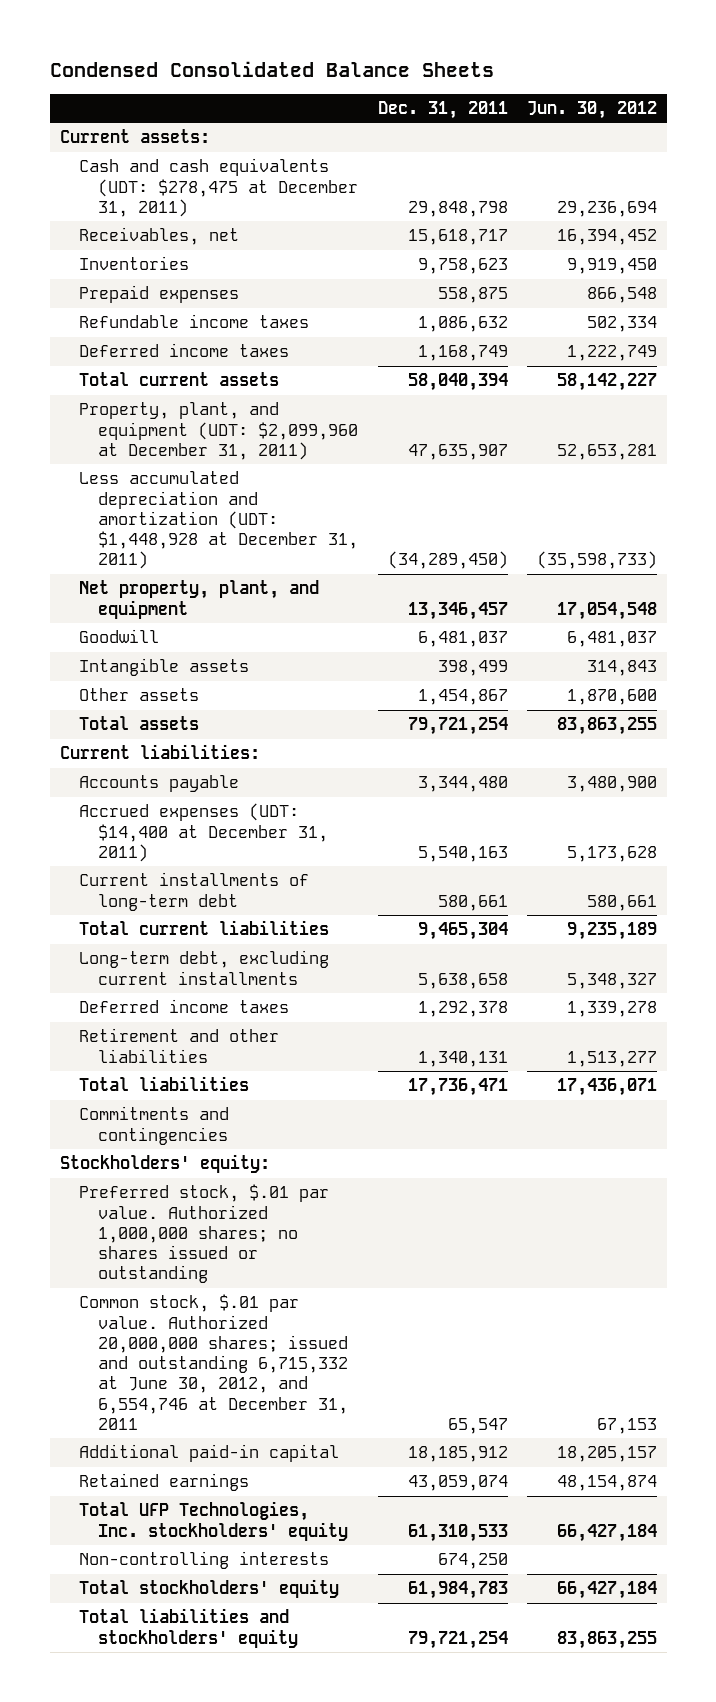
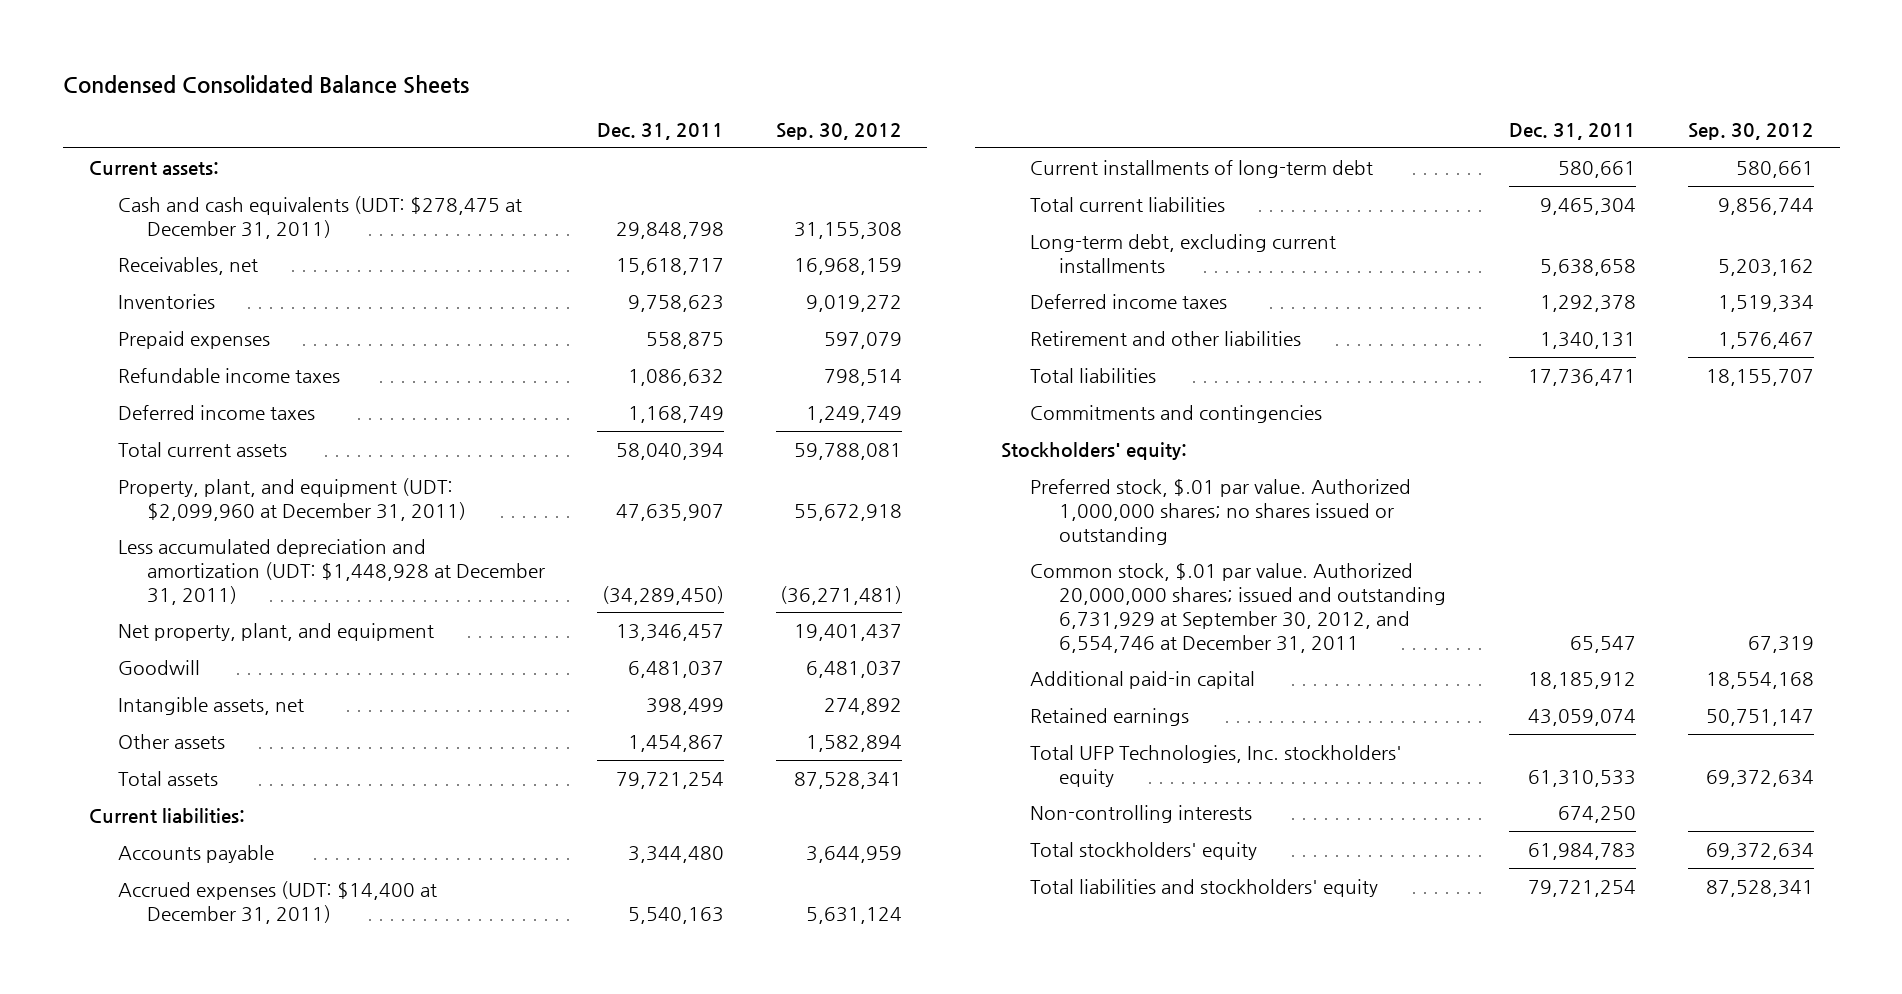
[526,101,657,120] Jun. 30, 2012 -> none
none -> [775,123,902,141] Sep. 30, 2012
[78,658,249,677] Intangible assets -> [117,696,304,715] Intangible assets, net
[78,1294,349,1430] Common stock, $.01 par value. Authorized 20,000,000 shares; issued and outstanding 6,715,332 at June 30, 2012, and 6,554,746 at December 31, 2011 -> [1029,562,1447,653] Common stock, $.01 par value. Authorized 20,000,000 shares; issued and outstanding 6,731,929 at September 30, 2012, and 6,554,746 at December 31, 2011

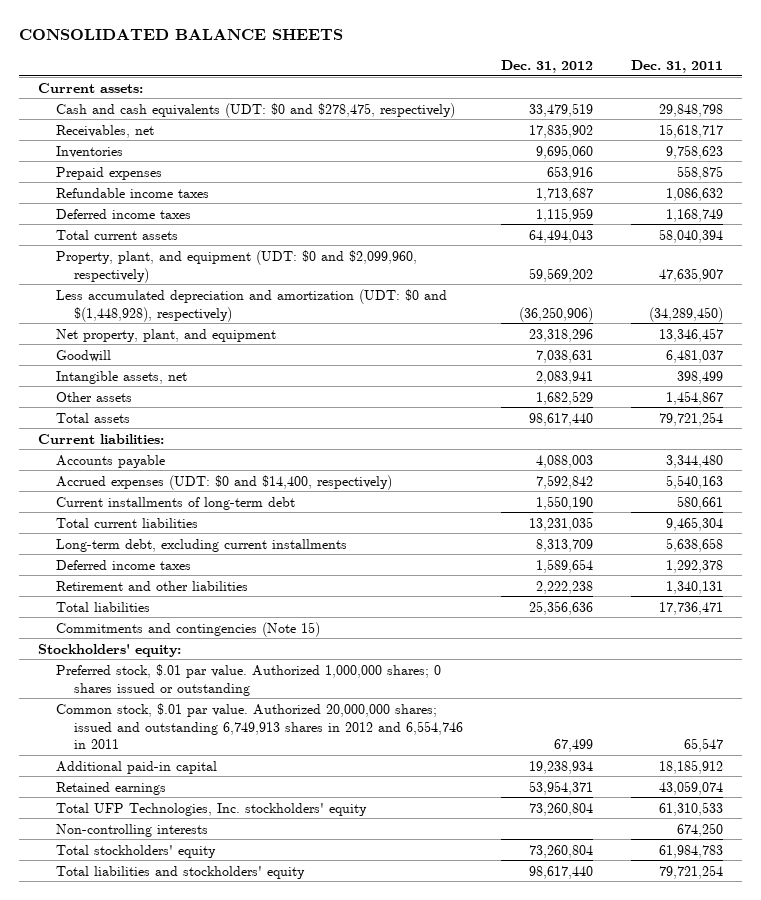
[62,75,469,95] Condensed Consolidated Balance Sheets -> [18,29,343,41] CONSOLIDATED BALANCE SHEETS
[775,123,902,141] Sep. 30, 2012 -> none
none -> [501,60,594,74] Dec. 31, 2012
[117,195,522,239] Cash and cash equivalents (UDT: $278,475 at December 31, 2011) -> [55,102,455,118] Cash and cash equivalents (UDT: $0 and $278,475, respectively)
[117,477,466,521] Property, plant, and equipment (UDT: $2,099,960 at December 31, 2011) -> [55,249,417,283] Property, plant, and equipment (UDT: $0 and $2,099,960, respectively)
[117,538,545,605] Less accumulated depreciation and amortization (UDT: $1,448,928 at December 31, 2011) -> [55,288,447,322] Less accumulated depreciation and amortization (UDT: $0 and $(1,448,928), respectively)
[117,880,437,924] Accrued expenses (UDT: $14,400 at December 31, 2011) -> [55,474,392,490] Accrued expenses (UDT: $0 and $14,400, respectively)
[1029,404,1322,423] Commitments and contingencies -> [55,621,320,637] Commitments and contingencies (Note 15)
[1029,478,1411,545] Preferred stock, $.01 par value. Authorized 1,000,000 shares; no shares issued or outstanding -> [55,663,441,696] Preferred stock, $.01 par value. Authorized 1,000,000 shares; 0 shares issued or outstanding
[1029,562,1447,653] Common stock, $.01 par value. Authorized 20,000,000 shares; issued and outstanding 6,731,929 at September 30, 2012, and 6,554,746 at December 31, 2011 -> [55,702,463,750] Common stock, $.01 par value. Authorized 20,000,000 shares; issued and outstanding 6,749,913 shares in 2012 and 6,554,746 in 2011

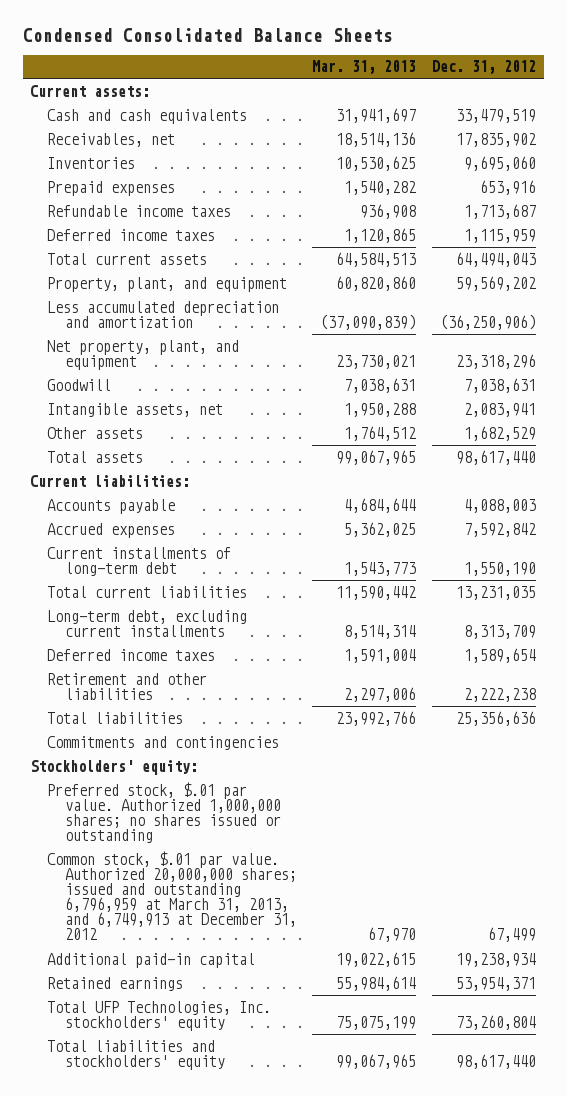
[18,29,343,41] CONSOLIDATED BALANCE SHEETS -> [22,28,393,43] Condensed Consolidated Balance Sheets
[631,60,724,74] Dec. 31, 2011 -> none
none -> [312,60,417,75] Mar. 31, 2013
[55,102,455,118] Cash and cash equivalents (UDT: $0 and $278,475, respectively) -> [47,108,248,124] Cash and cash equivalents
[55,249,417,283] Property, plant, and equipment (UDT: $0 and $2,099,960, respectively) -> [47,276,288,292] Property, plant, and equipment
[55,288,447,322] Less accumulated depreciation and amortization (UDT: $0 and $(1,448,928), respectively) -> [47,300,280,328] Less accumulated depreciation and amortization
[55,474,392,490] Accrued expenses (UDT: $0 and $14,400, respectively) -> [47,522,176,538] Accrued expenses
[55,621,320,637] Commitments and contingencies (Note 15) -> [47,735,280,750] Commitments and contingencies
[55,663,441,696] Preferred stock, $.01 par value. Authorized 1,000,000 shares; 0 shares issued or outstanding -> [47,781,281,844] Preferred stock, $.01 par value. Authorized 1,000,000 shares; no shares issued or outstanding
[55,702,463,750] Common stock, $.01 par value. Authorized 20,000,000 shares; issued and outstanding 6,749,913 shares in 2012 and 6,554,746 in 2011 -> [47,850,297,941] Common stock, $.01 par value. Authorized 20,000,000 shares; issued and outstanding 6,796,959 at March 31, 2013, and 6,749,913 at December 31, 2012
[55,823,208,837] Non-controlling interests -> none
[55,844,216,858] Total stockholders' equity -> none

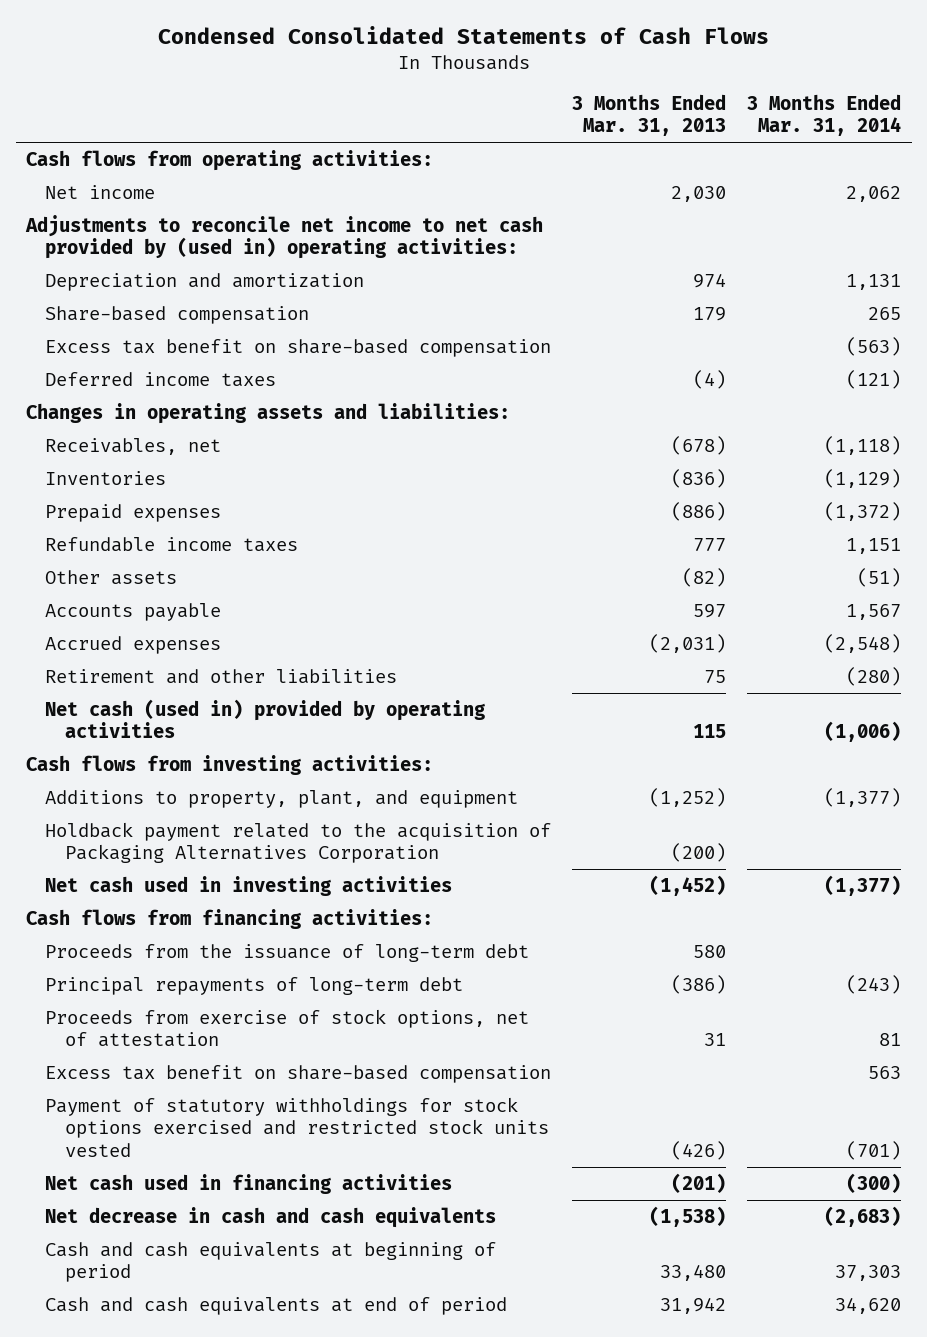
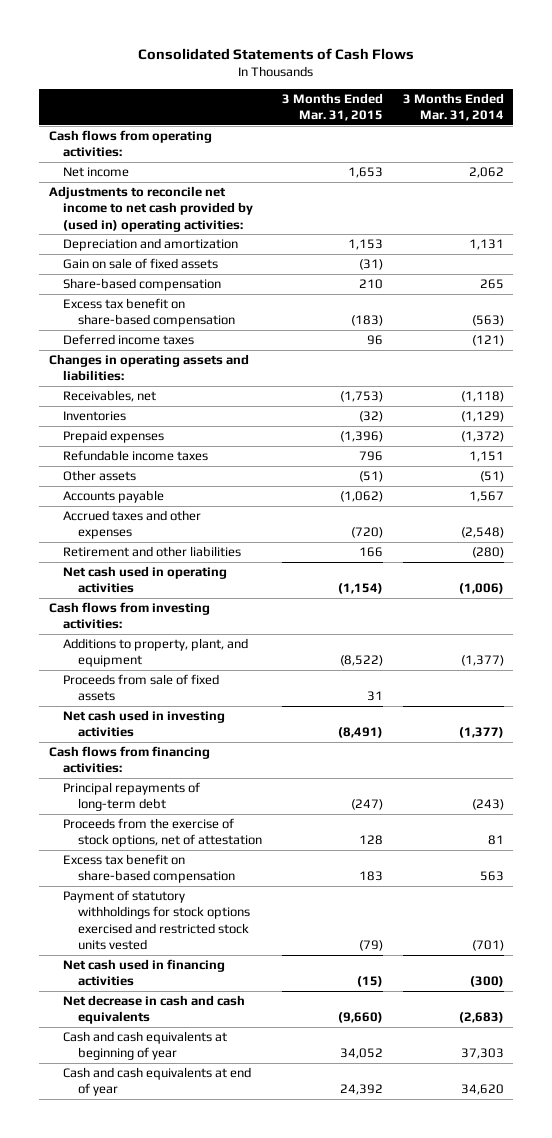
[157,25,769,44] Condensed Consolidated Statements of Cash Flows -> [138,47,415,60] Consolidated Statements of Cash Flows
[572,93,727,137] 3 Months Ended Mar. 31, 2013 -> none
none -> [281,92,383,121] 3 Months Ended Mar. 31, 2015
none -> [63,258,219,270] Gain on sale of fixed assets
[45,635,222,654] Accrued expenses -> [63,510,202,540] Accrued taxes and other expenses
[45,698,486,739] Net cash (used in) provided by operating activities -> [63,566,228,594] Net cash used in operating activities
[45,821,552,864] Holdback payment related to the acquisition of Packaging Alternatives Corporation -> none
none -> [63,674,220,702] Proceeds from sale of fixed assets
[45,943,530,962] Proceeds from the issuance of long-term debt -> none
[45,1008,530,1048] Proceeds from exercise of stock options, net of attestation -> [63,818,263,848] Proceeds from the exercise of stock options, net of attestation
[45,1241,497,1283] Cash and cash equivalents at beginning of period -> [63,1031,228,1061] Cash and cash equivalents at beginning of year
[45,1296,508,1315] Cash and cash equivalents at end of period -> [63,1067,252,1097] Cash and cash equivalents at end of year

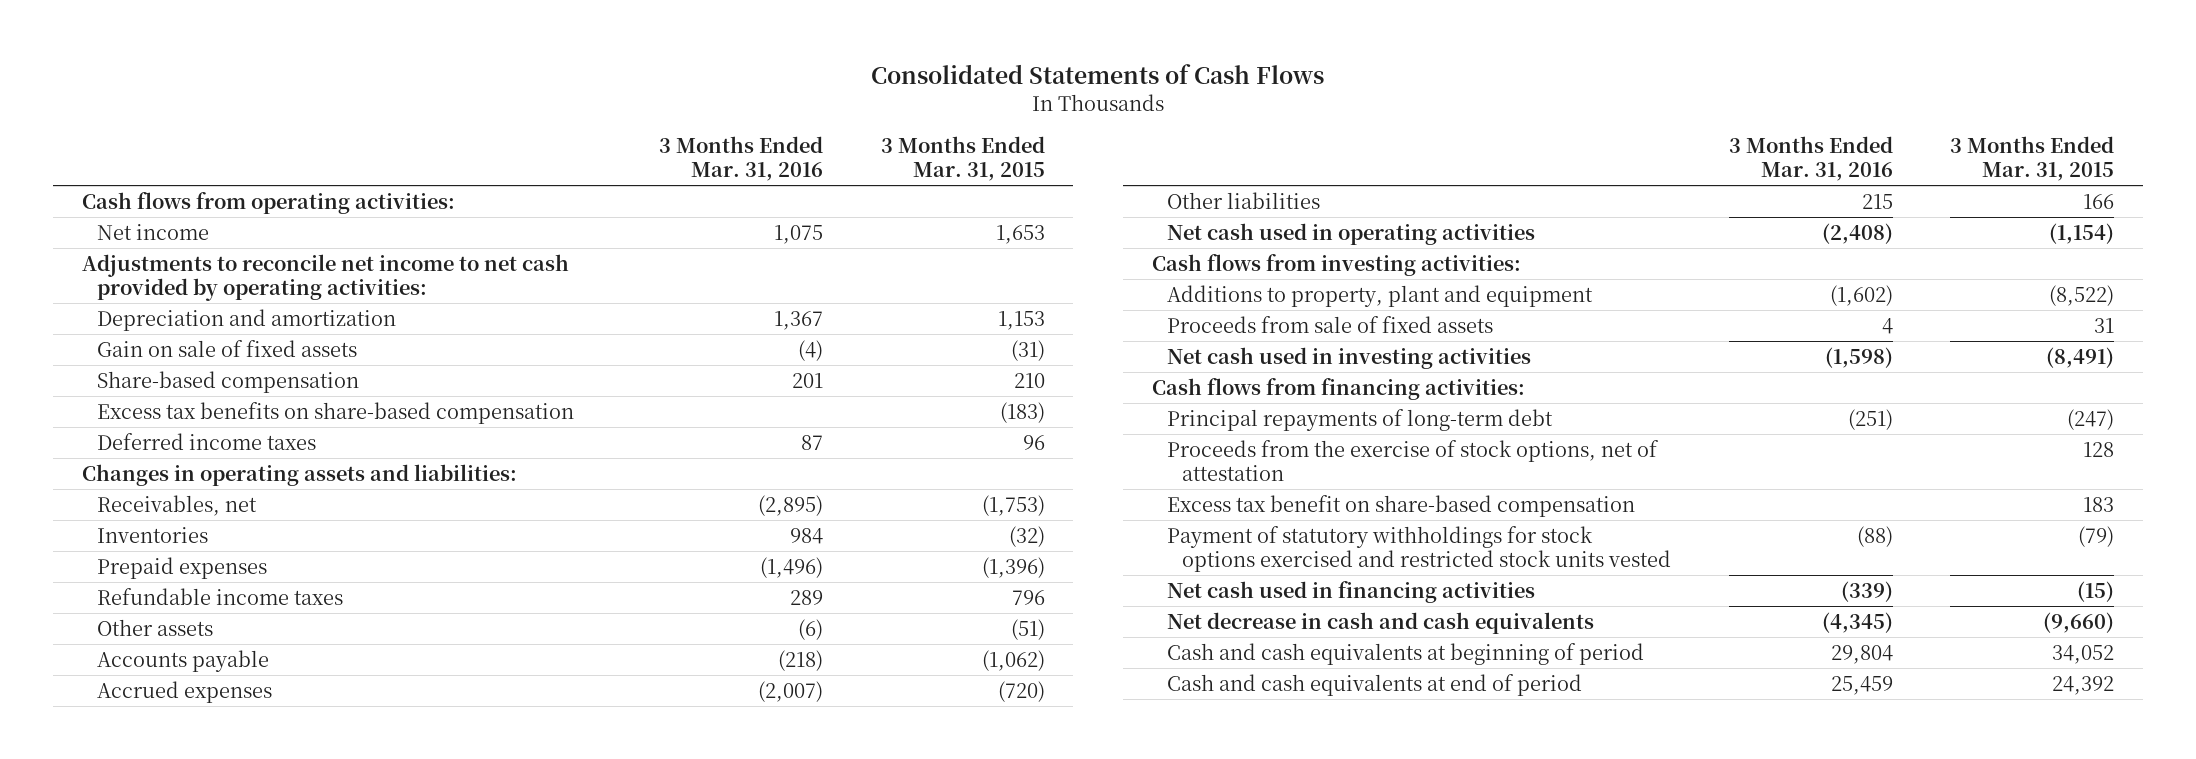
[402,92,504,121] 3 Months Ended Mar. 31, 2014 -> none
none -> [658,135,823,182] 3 Months Ended Mar. 31, 2016
[48,186,254,232] Adjustments to reconcile net income to net cash provided by (used in) operating activities: -> [81,253,569,301] Adjustments to reconcile net income to net cash provided by operating activities:
[63,298,236,328] Excess tax benefit on share-based compensation -> [97,401,575,424] Excess tax benefits on share-based compensation
[63,510,202,540] Accrued taxes and other expenses -> [97,680,273,703] Accrued expenses
[63,546,242,558] Retirement and other liabilities -> [1166,191,1320,209] Other liabilities
[63,638,249,668] Additions to property, plant, and equipment -> [1166,284,1593,307] Additions to property, plant and equipment
[63,1031,228,1061] Cash and cash equivalents at beginning of year -> [1166,642,1644,665] Cash and cash equivalents at beginning of period
[63,1067,252,1097] Cash and cash equivalents at end of year -> [1166,673,1582,696] Cash and cash equivalents at end of period

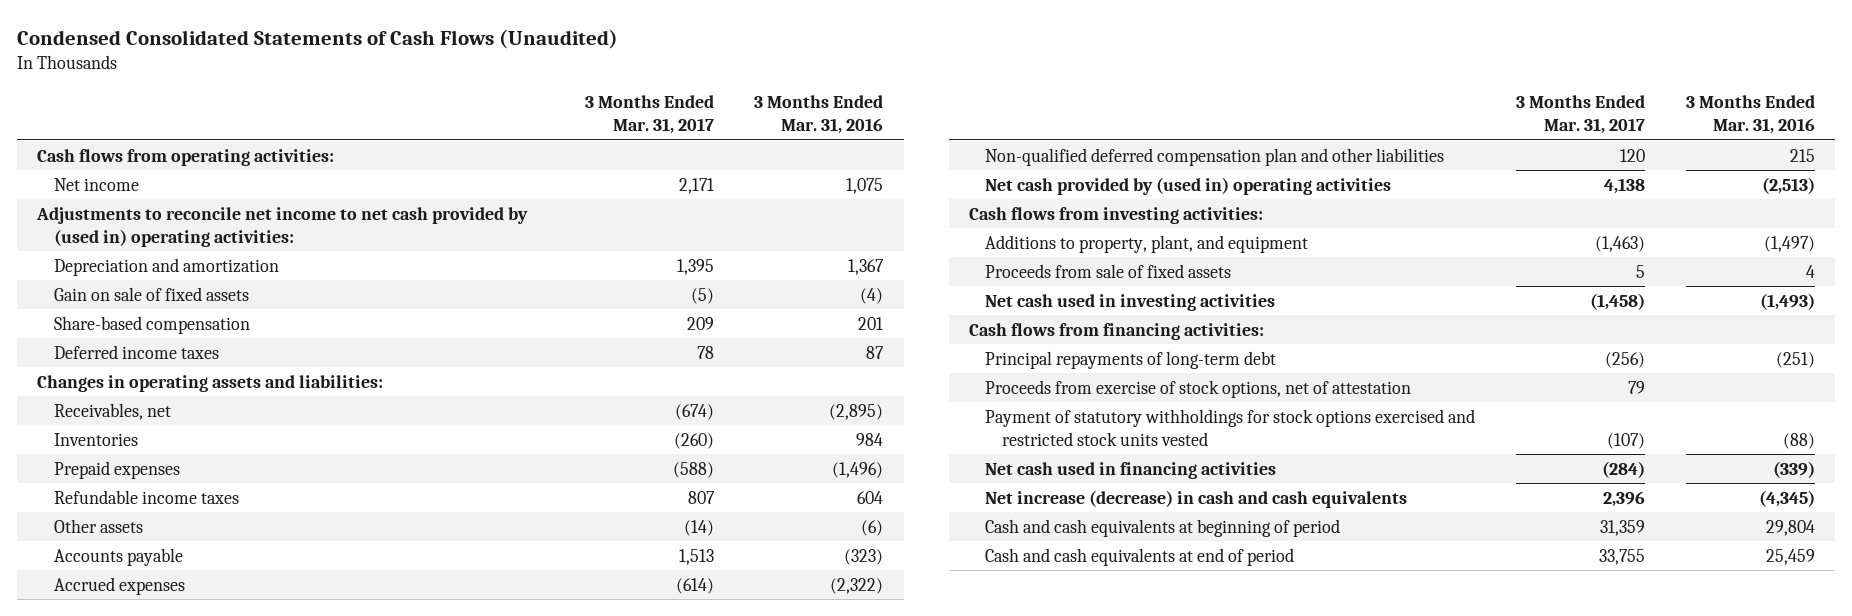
[871,63,1325,84] Consolidated Statements of Cash Flows -> [17,29,619,50] Condensed Consolidated Statements of Cash Flows (Unaudited)
[880,135,1045,182] 3 Months Ended Mar. 31, 2015 -> none
none -> [584,95,714,135] 3 Months Ended Mar. 31, 2017
[81,253,569,301] Adjustments to reconcile net income to net cash provided by operating activities: -> [36,206,529,247] Adjustments to reconcile net income to net cash provided by (used in) operating activities:
[97,401,575,424] Excess tax benefits on share-based compensation -> none
[789,589,823,605] 289 -> [857,490,884,504] 604
[777,649,823,671] (218) -> [844,548,884,565] (323)
[757,680,823,702] (2,007) -> [830,577,884,594] (2,322)
[1166,191,1320,209] Other liabilities -> [985,147,1445,166] Non-qualified deferred compensation plan and other liabilities
[1166,222,1535,245] Net cash used in operating activities -> [985,176,1392,195] Net cash provided by (used in) operating activities
[1821,222,1893,244] (2,408) -> [1761,176,1815,194] (2,513)
[1166,284,1593,307] Additions to property, plant and equipment -> [985,234,1309,253] Additions to property, plant, and equipment
[1829,284,1893,306] (1,602) -> [1763,235,1815,252] (1,497)
[1824,346,1893,368] (1,598) -> [1759,292,1815,310] (1,493)
[1166,494,1635,517] Excess tax benefit on share-based compensation -> none
[1166,439,1659,481] Proceeds from the exercise of stock options, net of attestation -> [985,379,1412,398] Proceeds from exercise of stock options, net of attestation
[1166,611,1594,634] Net decrease in cash and cash equivalents -> [985,489,1408,508] Net increase (decrease) in cash and cash equivalents

